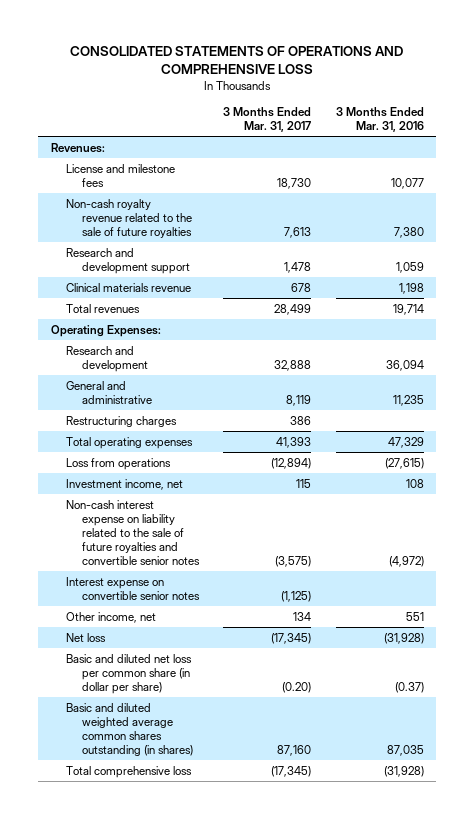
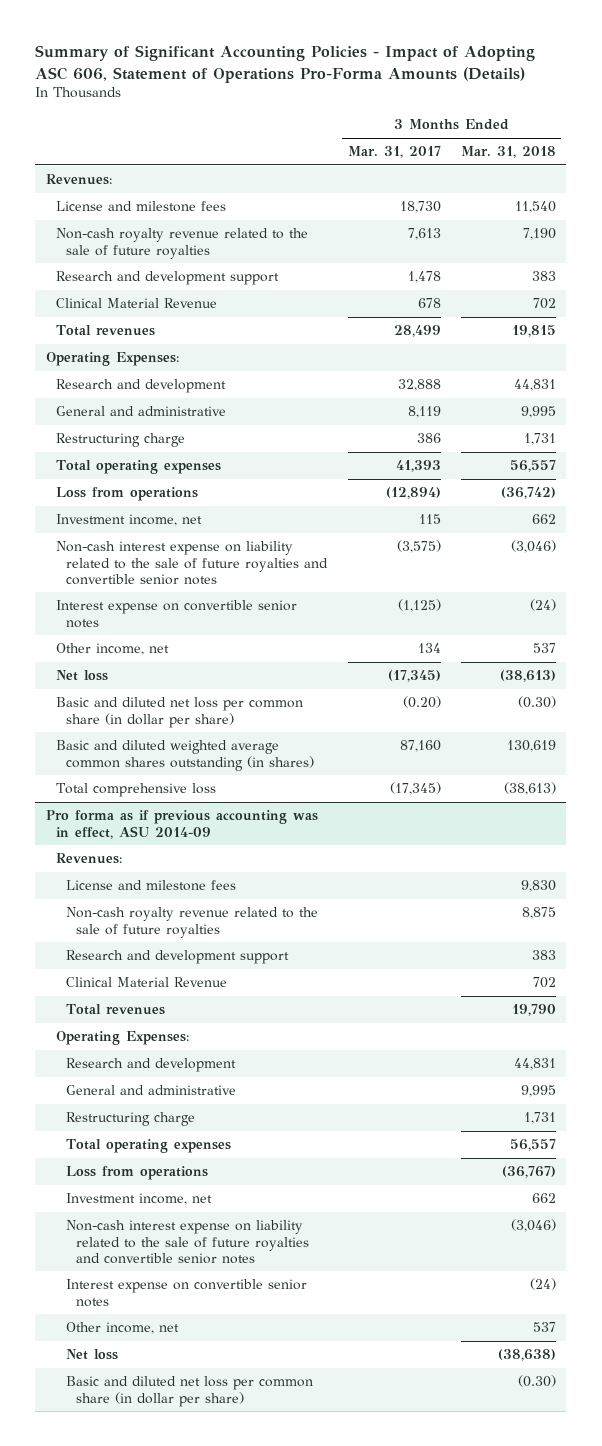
[70,46,404,75] CONSOLIDATED STATEMENTS OF OPERATIONS AND COMPREHENSIVE LOSS -> [35,44,536,83] Summary of Significant Accounting Policies - Impact of Adopting ASC 606, Statement of Operations Pro-Forma Amounts (Details)
[335,107,424,133] 3 Months Ended Mar. 31, 2016 -> none
none -> [460,146,556,159] Mar. 31, 2018
[66,282,192,292] Clinical materials revenue -> [55,298,217,309] Clinical Material Revenue
[66,415,178,427] Restructuring charges -> [55,433,185,448] Restructuring charge
none -> [45,810,318,839] Pro forma as if previous accounting was in effect, ASU 2014-09
none -> [55,853,122,865] Revenues:
none -> [66,880,237,892] License and milestone fees
none -> [66,907,319,938] Non-cash royalty revenue related to the sale of future royalties
none -> [66,950,290,965] Research and development support
none -> [66,977,228,988] Clinical Material Revenue
none -> [66,1004,166,1016] Total revenues
none -> [55,1031,189,1046] Operating Expenses:
none -> [66,1058,237,1073] Research and development
none -> [66,1085,237,1096] General and administrative
none -> [66,1112,196,1127] Restructuring charge
none -> [66,1139,232,1154] Total operating expenses
none -> [66,1166,209,1181] Loss from operations
none -> [66,1193,213,1206] Investment income, net
none -> [66,1220,310,1264] Non-cash interest expense on liability related to the sale of future royalties and convertible senior notes
none -> [66,1279,308,1307] Interest expense on convertible senior notes
none -> [66,1322,180,1335] Other income, net
none -> [66,1349,119,1361] Net loss
none -> [66,1376,314,1407] Basic and diluted net loss per common share (in dollar per share)

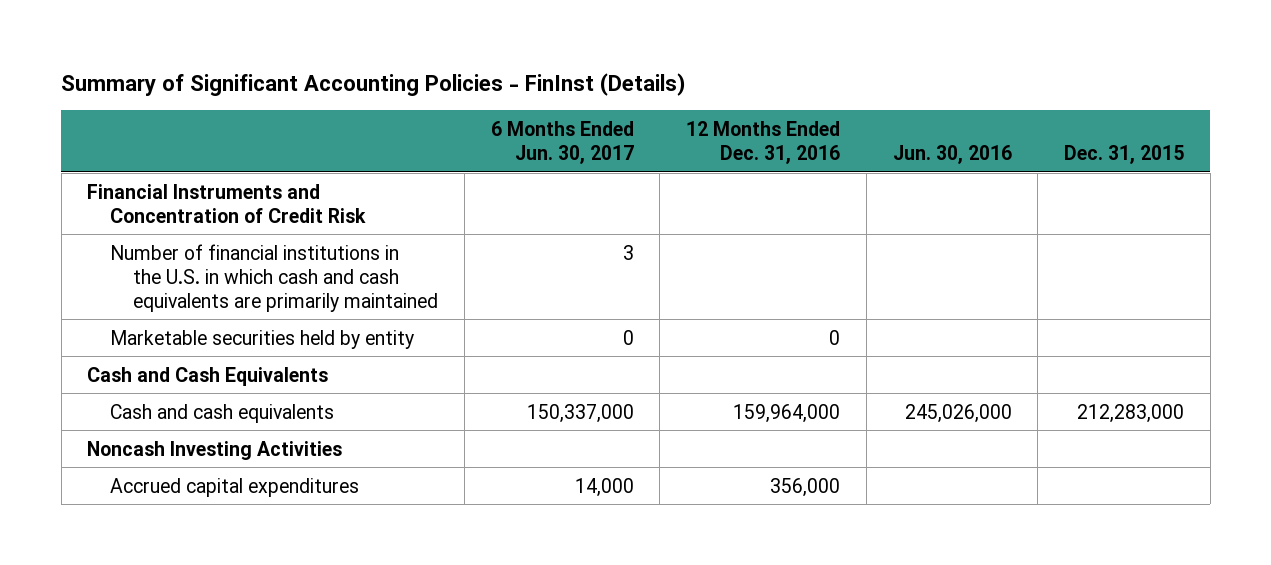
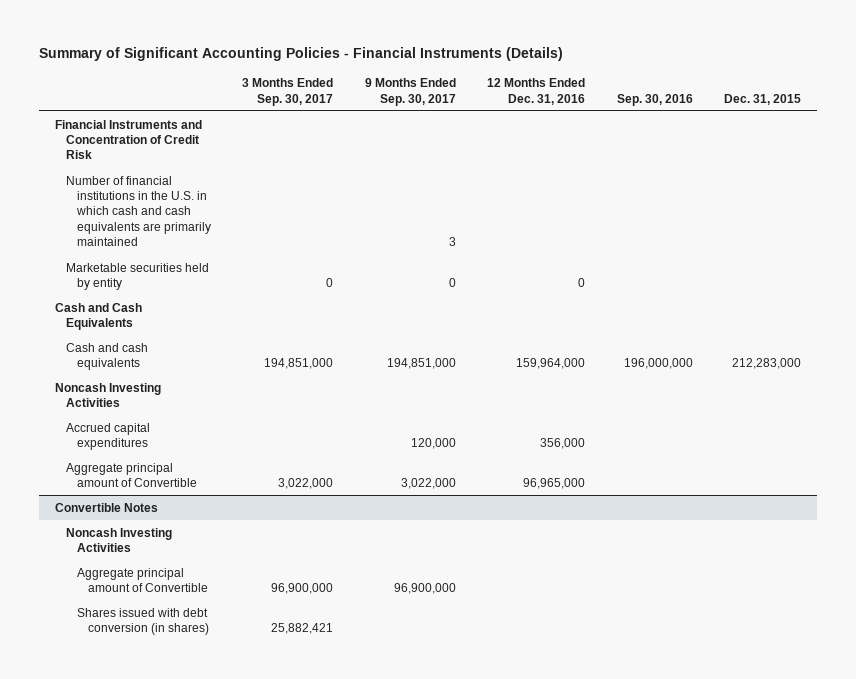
[61,73,687,97] Summary of Significant Accounting Policies - FinInst (Details) -> [39,47,564,62] Summary of Significant Accounting Policies - Financial Instruments (Details)
[490,120,634,164] 6 Months Ended Jun. 30, 2017 -> none
[892,144,1012,164] Jun. 30, 2016 -> none
none -> [242,78,334,106] 3 Months Ended Sep. 30, 2017
none -> [364,78,456,106] 9 Months Ended Sep. 30, 2017
none -> [616,93,693,106] Sep. 30, 2016
none -> [66,462,197,488] Aggregate principal amount of Convertible
none -> [55,502,159,512] Convertible Notes
none -> [66,527,173,553] Noncash Investing Activities
none -> [76,567,208,593] Aggregate principal amount of Convertible
none -> [76,607,209,636] Shares issued with debt conversion (in shares)

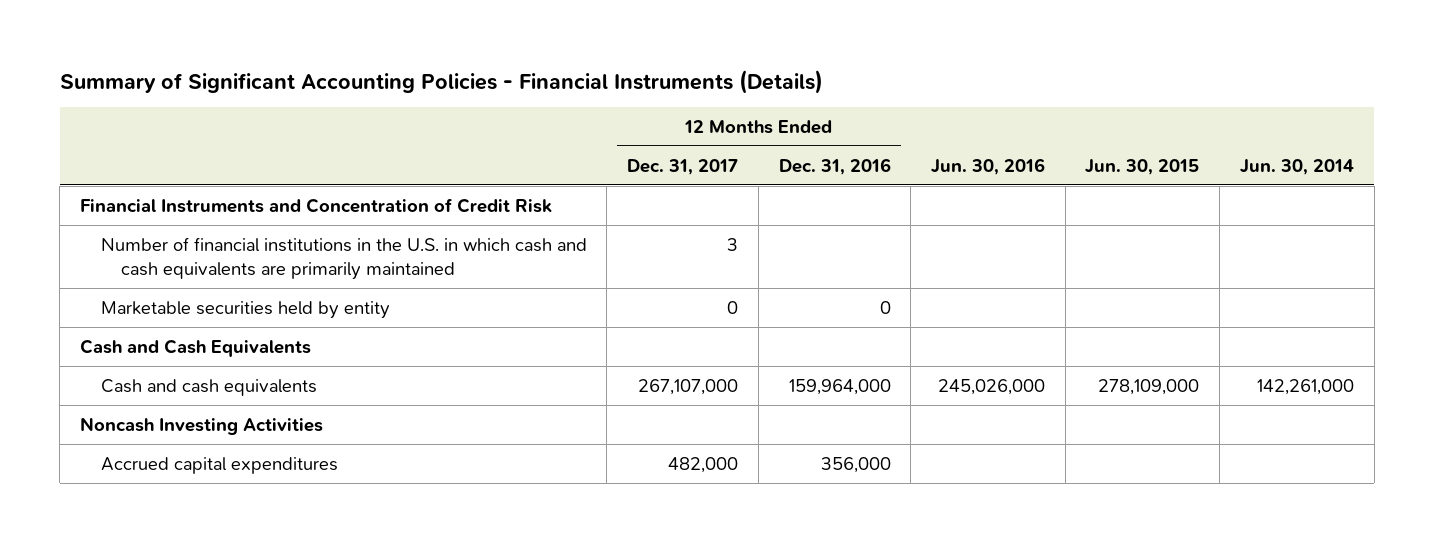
[242,78,334,106] 3 Months Ended Sep. 30, 2017 -> none
[364,78,456,106] 9 Months Ended Sep. 30, 2017 -> none
[616,93,693,106] Sep. 30, 2016 -> none
[724,93,802,105] Dec. 31, 2015 -> none
none -> [627,158,739,175] Dec. 31, 2017
none -> [931,157,1046,175] Jun. 30, 2016
none -> [1085,158,1200,175] Jun. 30, 2015
none -> [1239,158,1354,175] Jun. 30, 2014
[66,462,197,488] Aggregate principal amount of Convertible -> none
[55,502,159,512] Convertible Notes -> none
[66,527,173,553] Noncash Investing Activities -> none
[76,567,208,593] Aggregate principal amount of Convertible -> none
[76,607,209,636] Shares issued with debt conversion (in shares) -> none

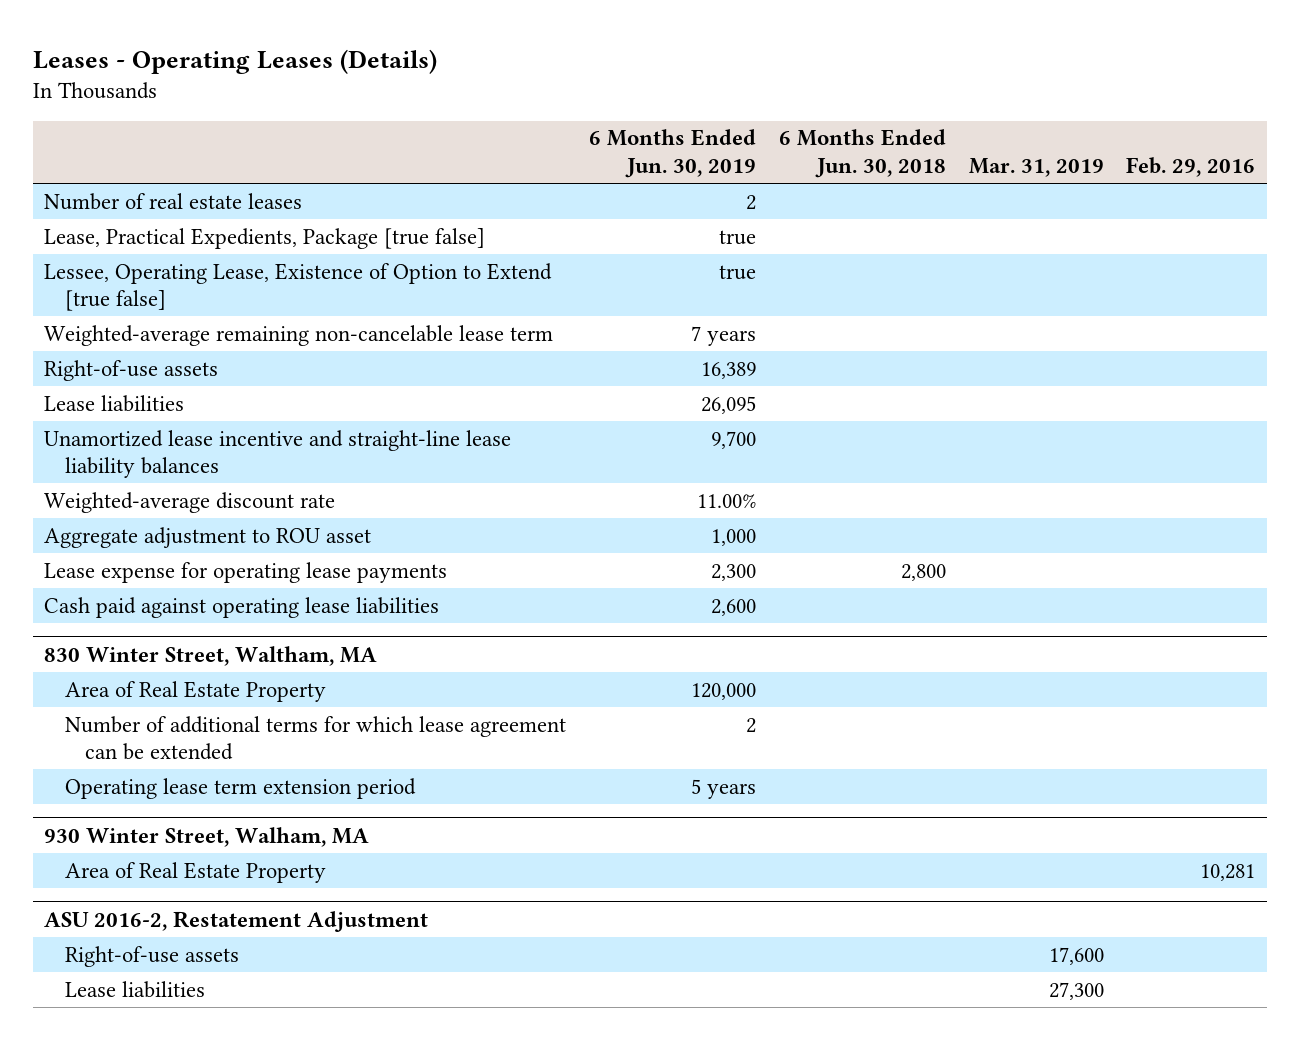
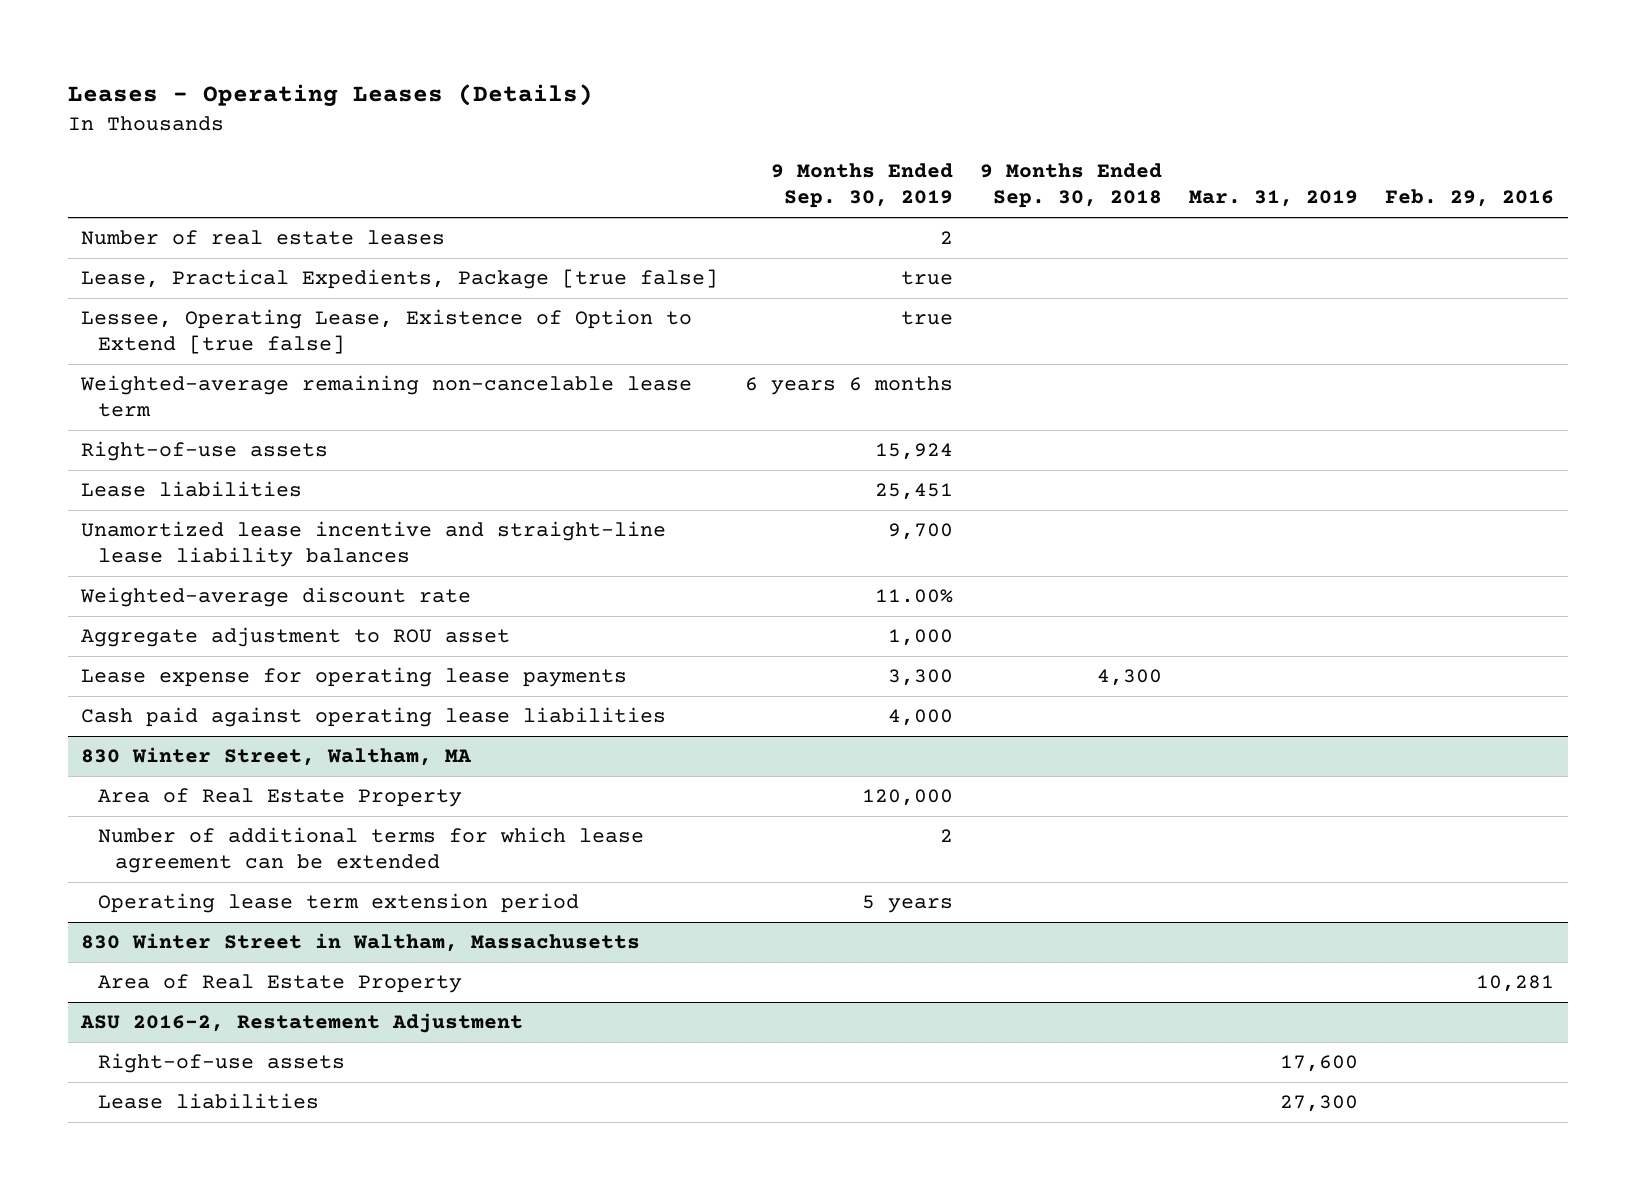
[588,129,756,178] 6 Months Ended Jun. 30, 2019 -> none
[778,129,946,178] 6 Months Ended Jun. 30, 2018 -> none
none -> [771,163,954,209] 9 Months Ended Sep. 30, 2019
none -> [980,163,1163,209] 9 Months Ended Sep. 30, 2018
[44,826,370,847] 930 Winter Street, Walham, MA -> [81,933,641,953] 830 Winter Street in Waltham, Massachusetts

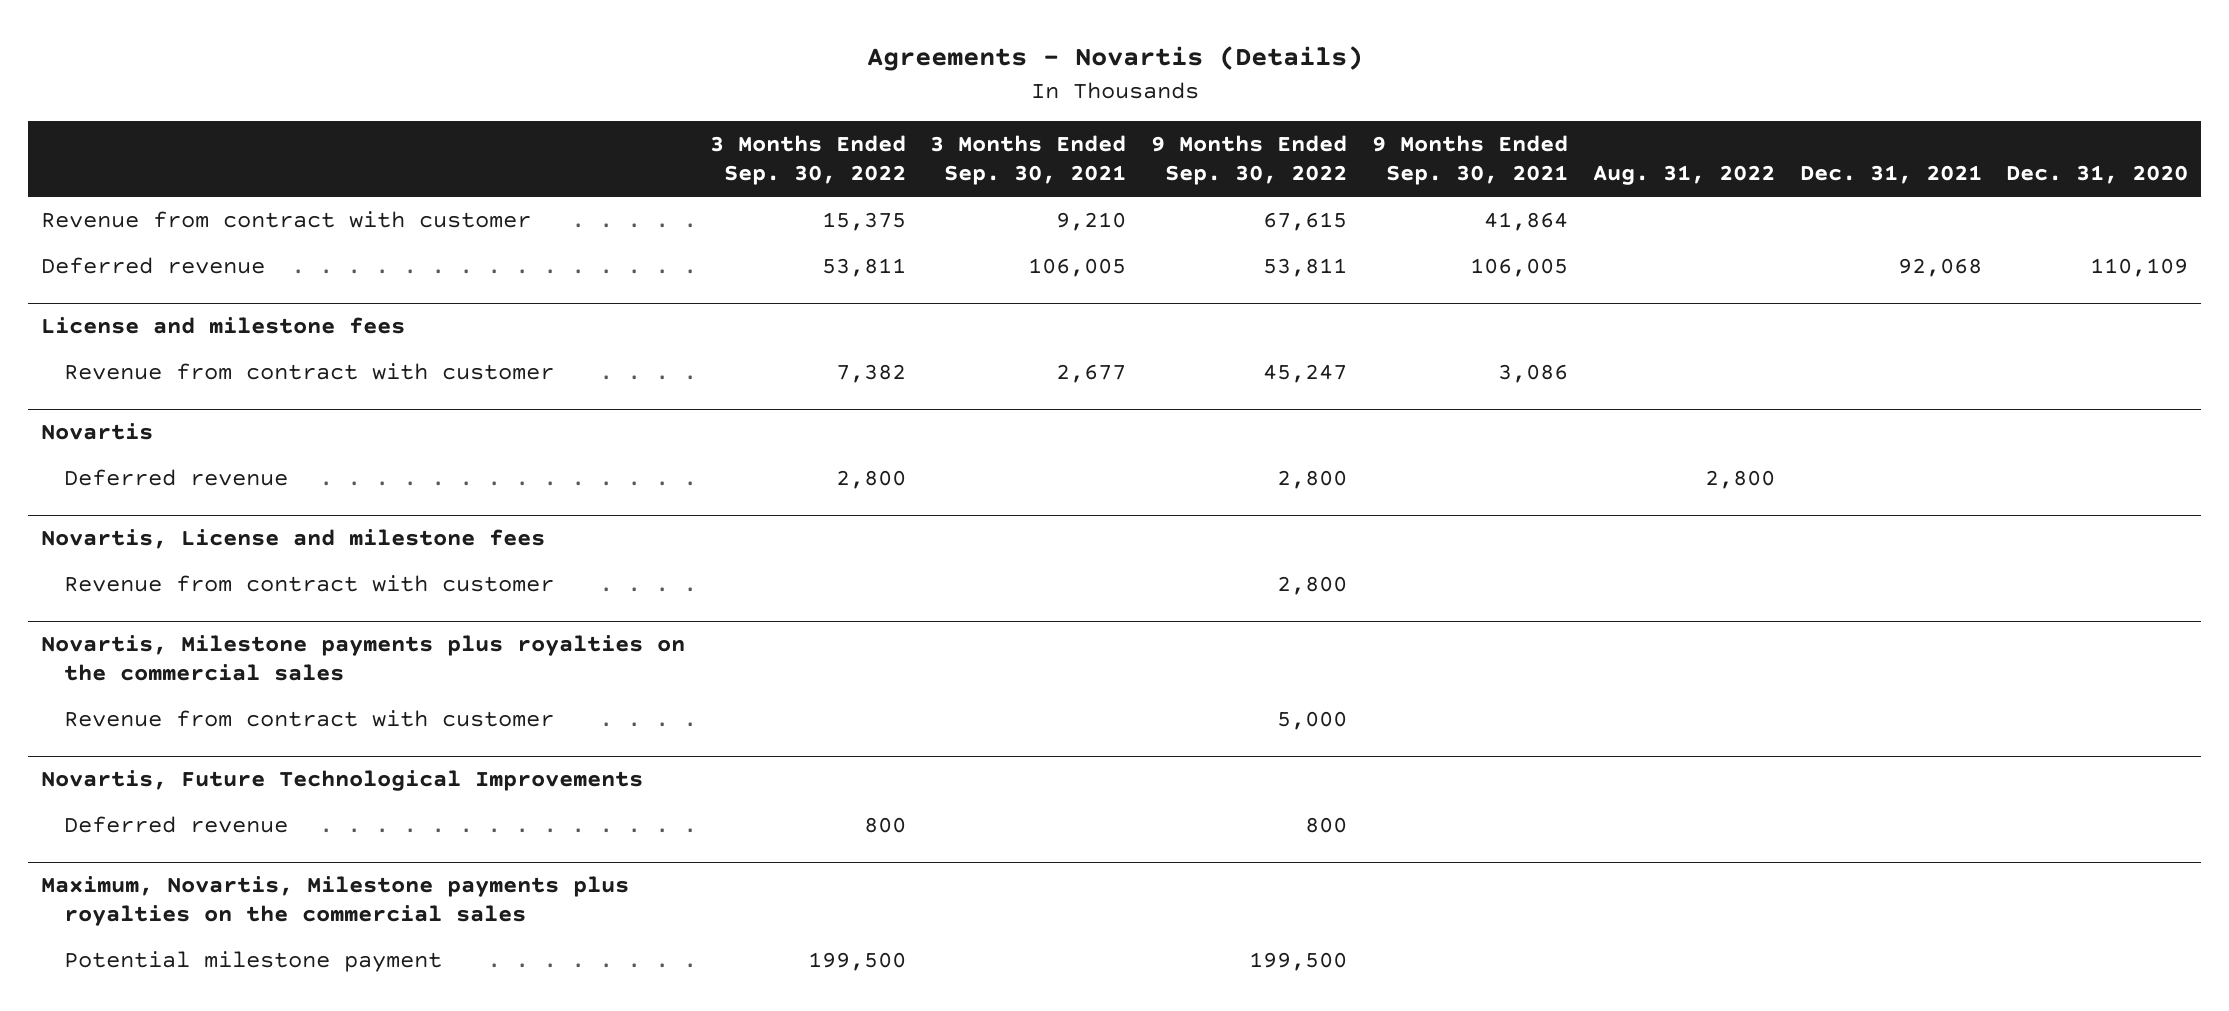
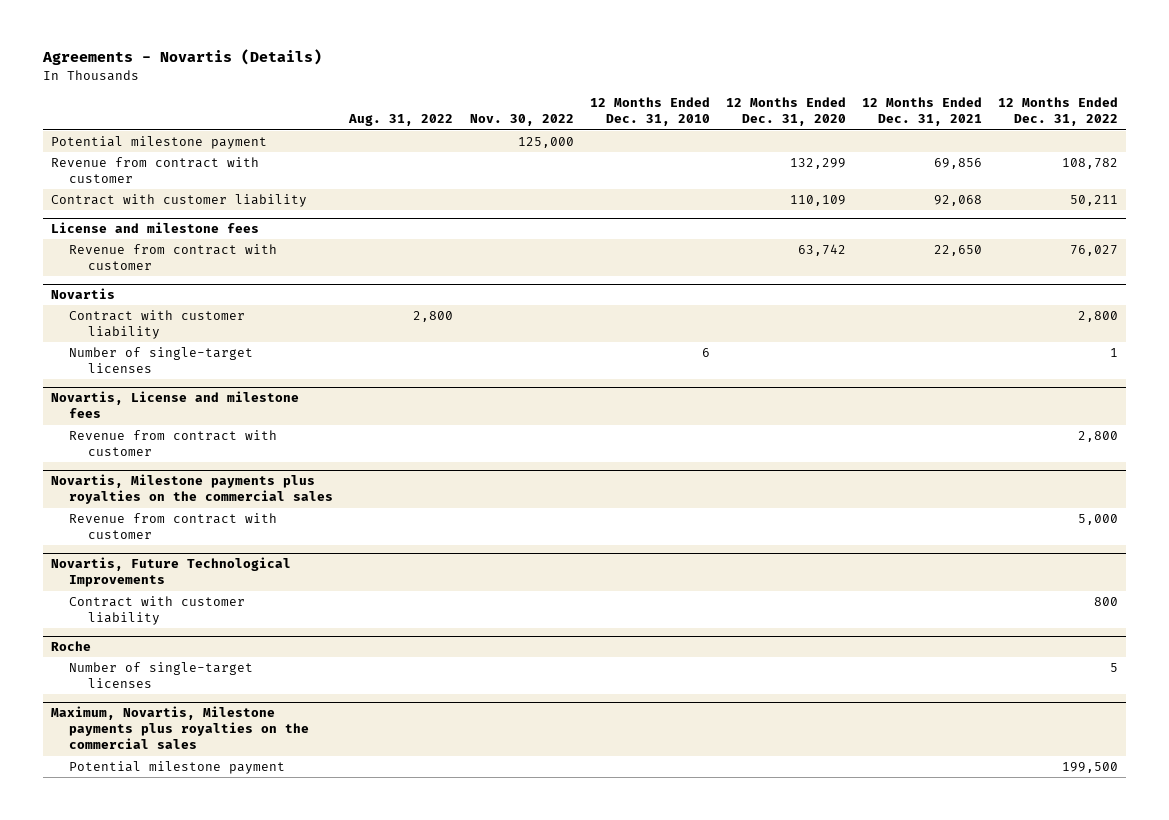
[709,135,906,186] 3 Months Ended Sep. 30, 2022 -> none
[930,135,1127,186] 3 Months Ended Sep. 30, 2021 -> none
[1151,135,1348,186] 9 Months Ended Sep. 30, 2022 -> none
[1372,135,1569,186] 9 Months Ended Sep. 30, 2021 -> none
[1799,165,1982,185] Dec. 31, 2021 -> none
[2006,165,2189,185] Dec. 31, 2020 -> none
none -> [469,114,574,127] Nov. 30, 2022
none -> [589,97,710,127] 12 Months Ended Dec. 31, 2010
none -> [725,97,846,127] 12 Months Ended Dec. 31, 2020
none -> [862,97,983,127] 12 Months Ended Dec. 31, 2021
none -> [998,97,1119,127] 12 Months Ended Dec. 31, 2022
none -> [50,136,267,150] Potential milestone payment
[40,257,265,275] Deferred revenue -> [50,194,307,208] Contract with customer liability
[63,469,288,487] Deferred revenue -> [69,310,246,340] Contract with customer liability
none -> [69,347,254,374] Number of single-target licenses
[63,816,288,834] Deferred revenue -> [69,596,246,626] Contract with customer liability
none -> [50,641,91,652] Roche
none -> [69,662,254,689] Number of single-target licenses

